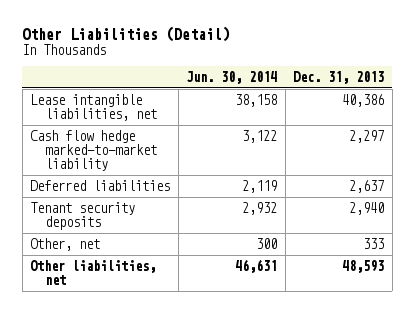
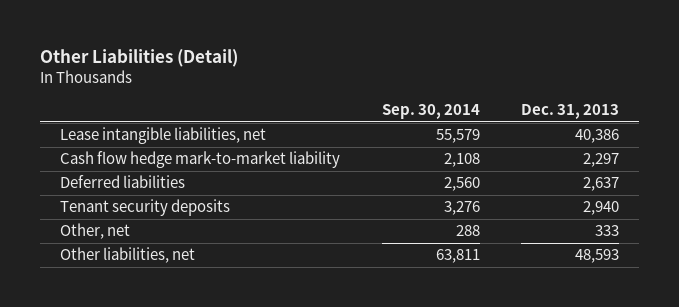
[186,70,278,84] Jun. 30, 2014 -> none
none -> [381,104,480,120] Sep. 30, 2014
[30,130,157,172] Cash flow hedge marked-to-market liability -> [60,151,341,169] Cash flow hedge mark-to-market liability

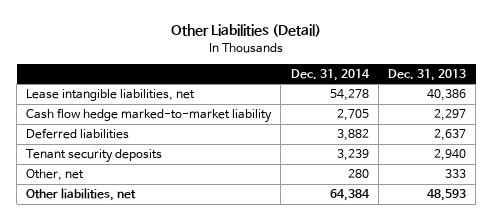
[381,104,480,120] Sep. 30, 2014 -> none
none -> [290,68,370,81] Dec. 31, 2014
[60,151,341,169] Cash flow hedge mark-to-market liability -> [26,108,273,124] Cash flow hedge marked-to-market liability

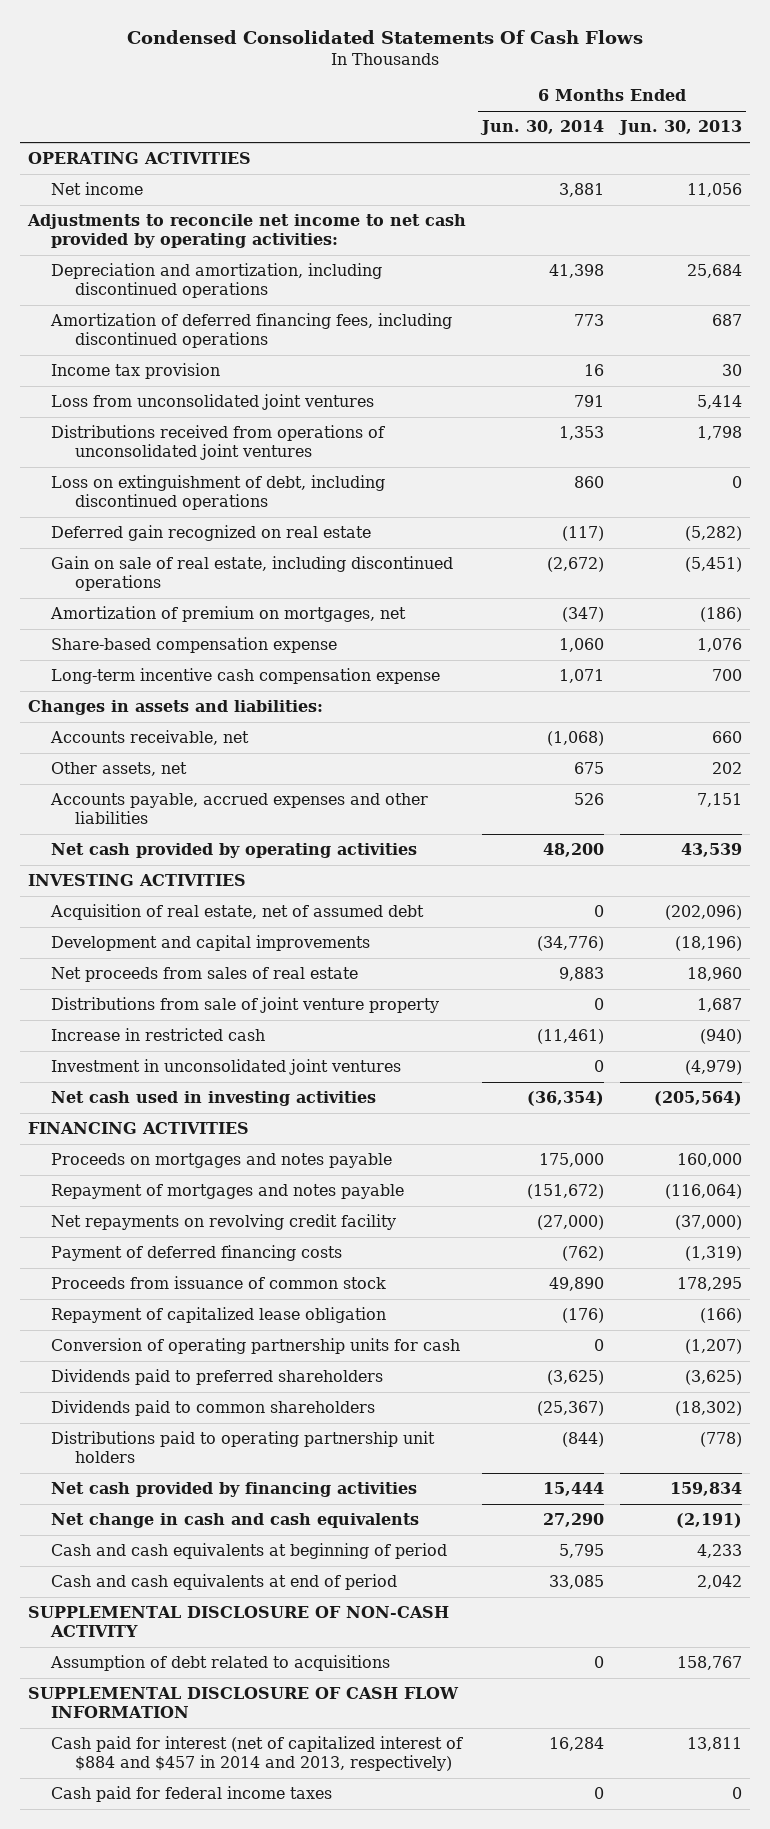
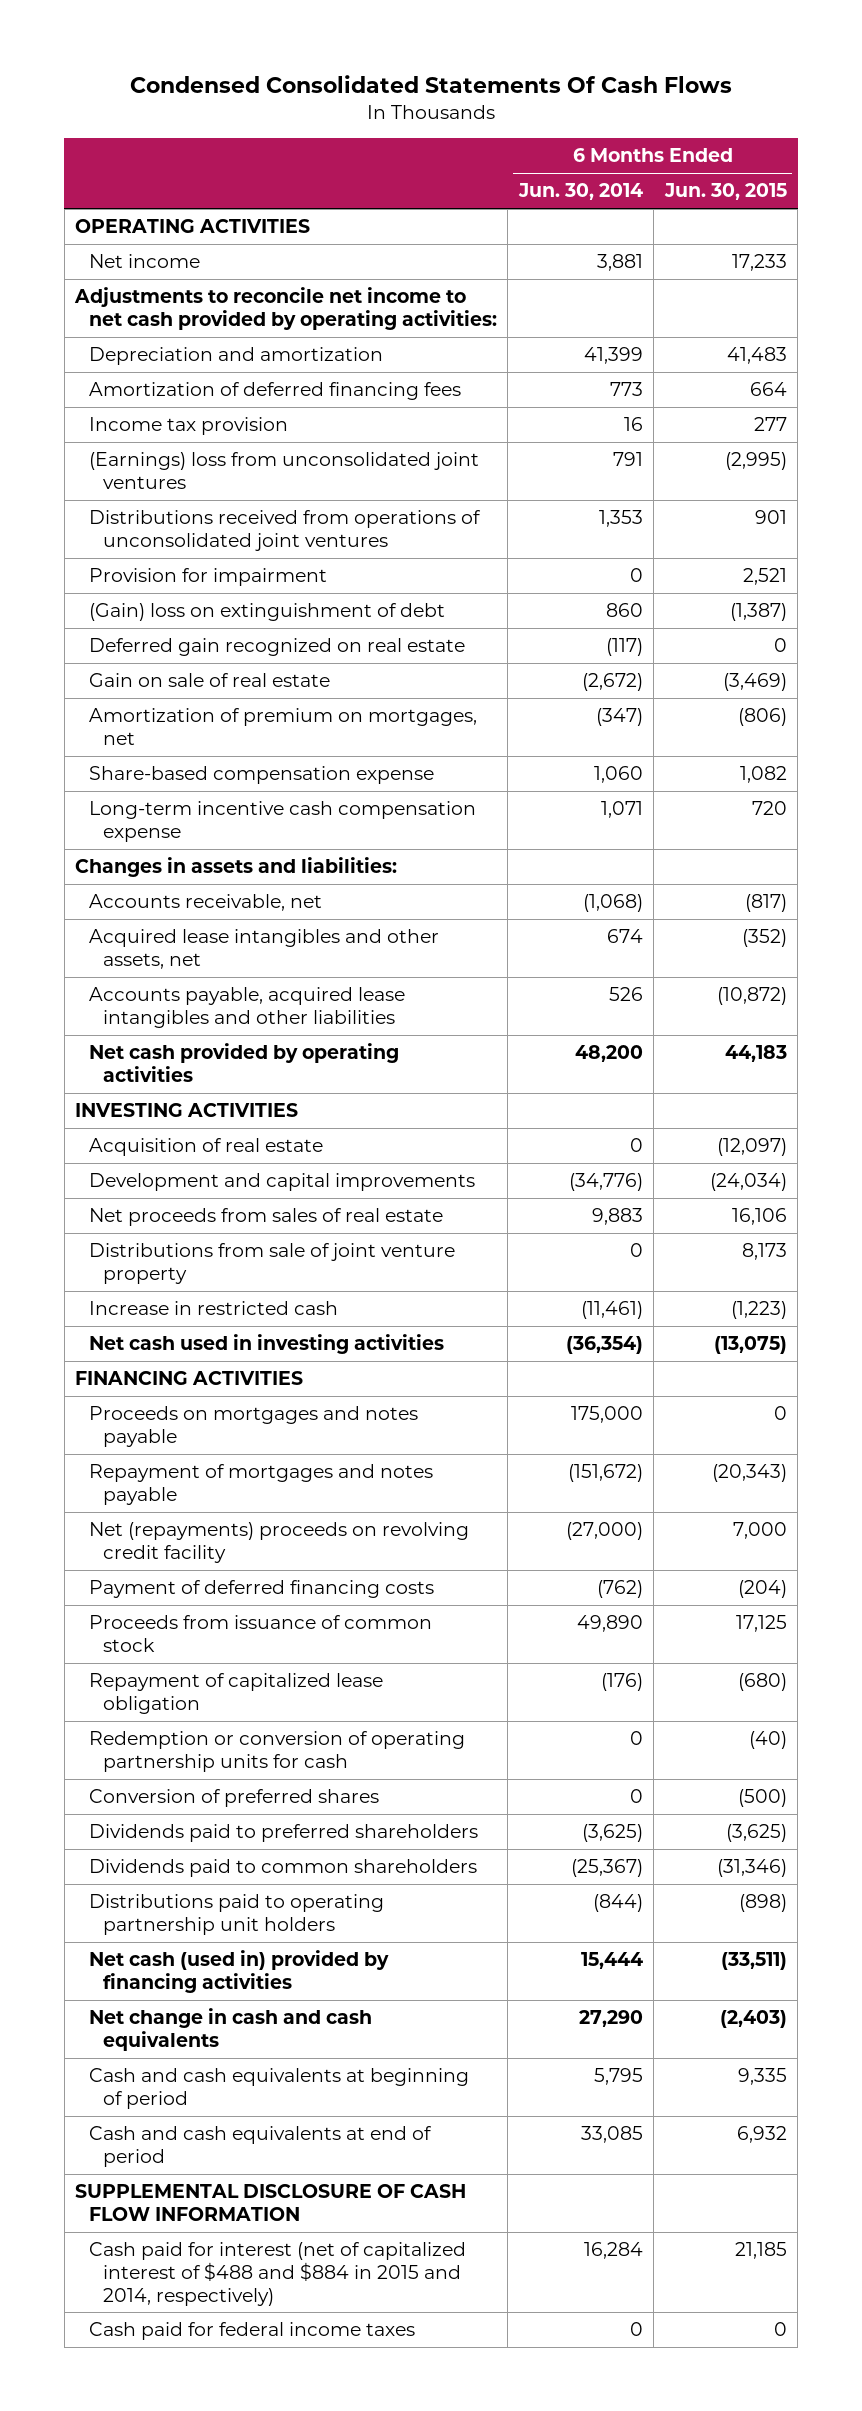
[617,120,742,136] Jun. 30, 2013 -> none
none -> [663,183,787,201] Jun. 30, 2015
[51,263,383,299] Depreciation and amortization, including discontinued operations -> [88,347,383,366] Depreciation and amortization
[549,264,605,279] 41,398 -> [583,347,643,365] 41,399
[50,313,453,349] Amortization of deferred financing fees, including discontinued operations -> [88,382,461,401] Amortization of deferred financing fees
[51,394,375,411] Loss from unconsolidated joint ventures -> [88,452,479,489] (Earnings) loss from unconsolidated joint ventures
none -> [88,568,327,587] Provision for impairment
[51,475,386,511] Loss on extinguishment of debt, including discontinued operations -> [88,603,445,622] (Gain) loss on extinguishment of debt
[51,556,454,592] Gain on sale of real estate, including discontinued operations -> [88,673,330,688] Gain on sale of real estate
[51,762,188,777] Other assets, net -> none
none -> [88,929,439,969] Acquired lease intangibles and other assets, net
[50,793,429,825] Accounts payable, accrued expenses and other liabilities -> [88,987,405,1028] Accounts payable, acquired lease intangibles and other liabilities
[50,904,425,921] Acquisition of real estate, net of assumed debt -> [88,1138,323,1157] Acquisition of real estate
[51,1059,402,1076] Investment in unconsolidated joint ventures -> none
[51,1214,397,1231] Net repayments on revolving credit facility -> [88,1522,469,1563] Net (repayments) proceeds on revolving credit facility
[51,1338,461,1355] Conversion of operating partnership units for cash -> [88,1731,465,1772] Redemption or conversion of operating partnership units for cash
none -> [88,1789,379,1808] Conversion of preferred shares
[51,1482,418,1498] Net cash provided by financing activities -> [88,1950,389,1993] Net cash (used in) provided by financing activities
[28,1606,450,1638] SUPPLEMENTAL DISCLOSURE OF NON-CASH ACTIVITY -> none
[50,1655,391,1672] Assumption of debt related to acquisitions -> none
[51,1736,464,1772] Cash paid for interest (net of capitalized interest of $884 and $457 in 2014 and 2013, respectively) -> [88,2242,466,2306] Cash paid for interest (net of capitalized interest of $488 and $884 in 2015 and 2014, respectively)

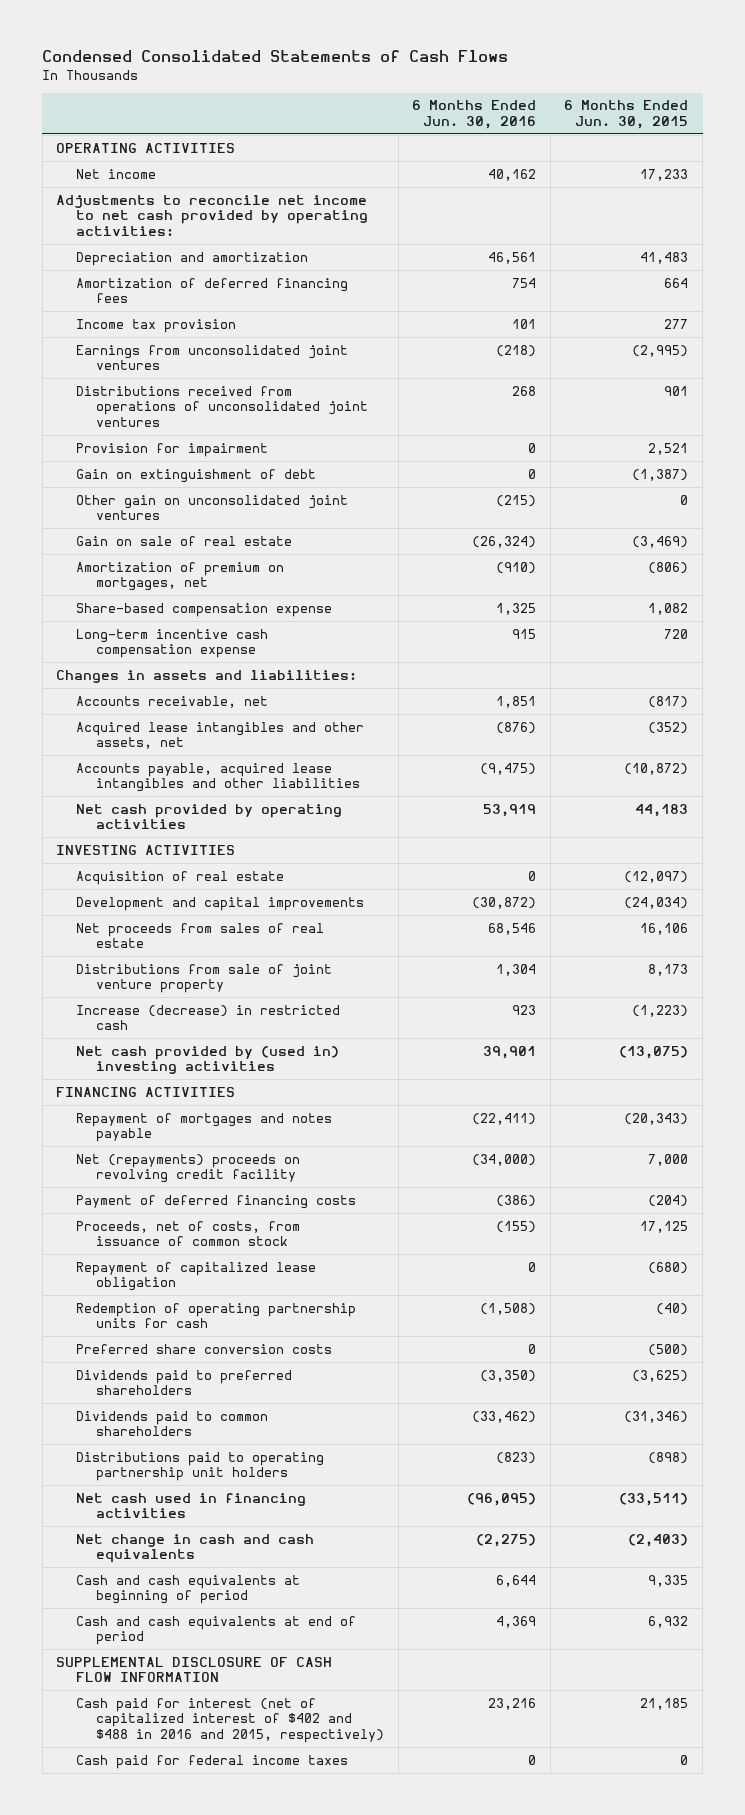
[129,75,732,94] Condensed Consolidated Statements Of Cash Flows -> [42,50,509,63] Condensed Consolidated Statements of Cash Flows
[517,183,643,201] Jun. 30, 2014 -> none
none -> [412,100,537,129] 6 Months Ended Jun. 30, 2016
[88,452,479,489] (Earnings) loss from unconsolidated joint ventures -> [76,344,349,371] Earnings from unconsolidated joint ventures
[88,638,465,657] Deferred gain recognized on real estate -> none
[88,603,445,622] (Gain) loss on extinguishment of debt -> [76,468,317,483] Gain on extinguishment of debt
none -> [76,494,349,521] Other gain on unconsolidated joint ventures
[88,1301,338,1316] Increase in restricted cash -> [76,1004,341,1031] Increase (decrease) in restricted cash
[88,1334,444,1355] Net cash used in investing activities -> [76,1045,340,1075] Net cash provided by (used in) investing activities
[88,1406,418,1447] Proceeds on mortgages and notes payable -> none
[88,1615,432,1652] Proceeds from issuance of common stock -> [76,1220,301,1247] Proceeds, net of costs, from issuance of common stock
[88,1731,465,1772] Redemption or conversion of operating partnership units for cash -> [76,1302,357,1329] Redemption of operating partnership units for cash
[88,1789,379,1808] Conversion of preferred shares -> [76,1343,333,1354] Preferred share conversion costs
[88,1950,389,1993] Net cash (used in) provided by financing activities -> [76,1492,307,1519] Net cash used in financing activities
[88,2242,466,2306] Cash paid for interest (net of capitalized interest of $488 and $884 in 2015 and 2014, respectively) -> [76,1697,385,1743] Cash paid for interest (net of capitalized interest of $402 and $488 in 2016 and 2015, respectively)

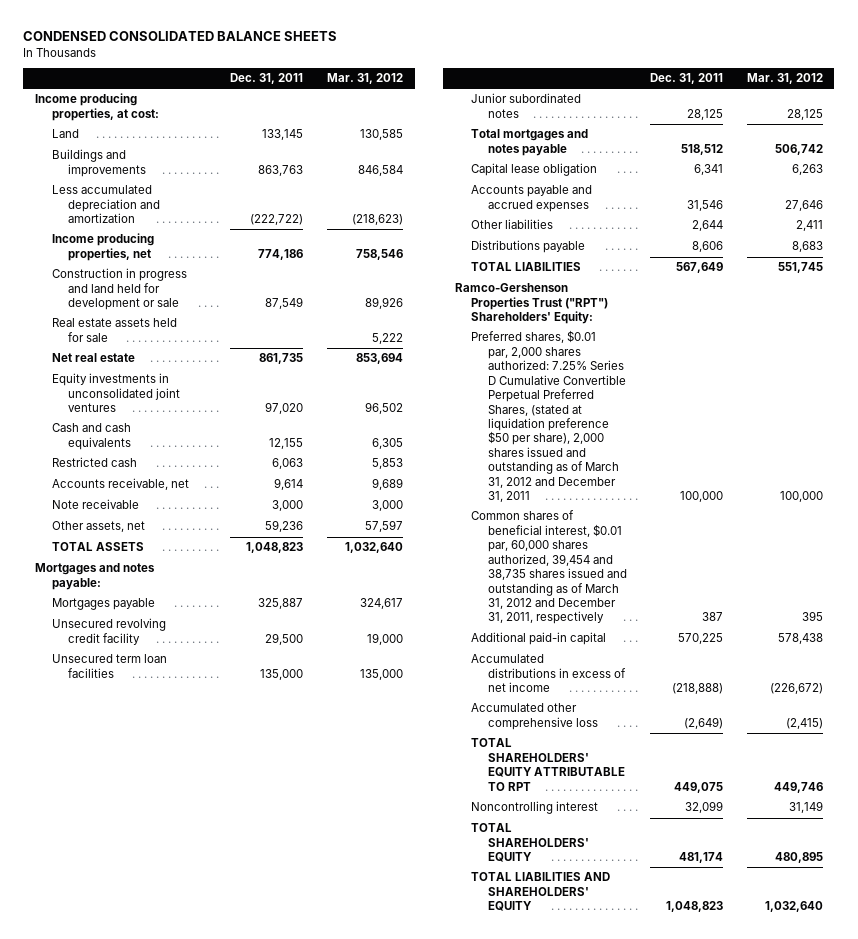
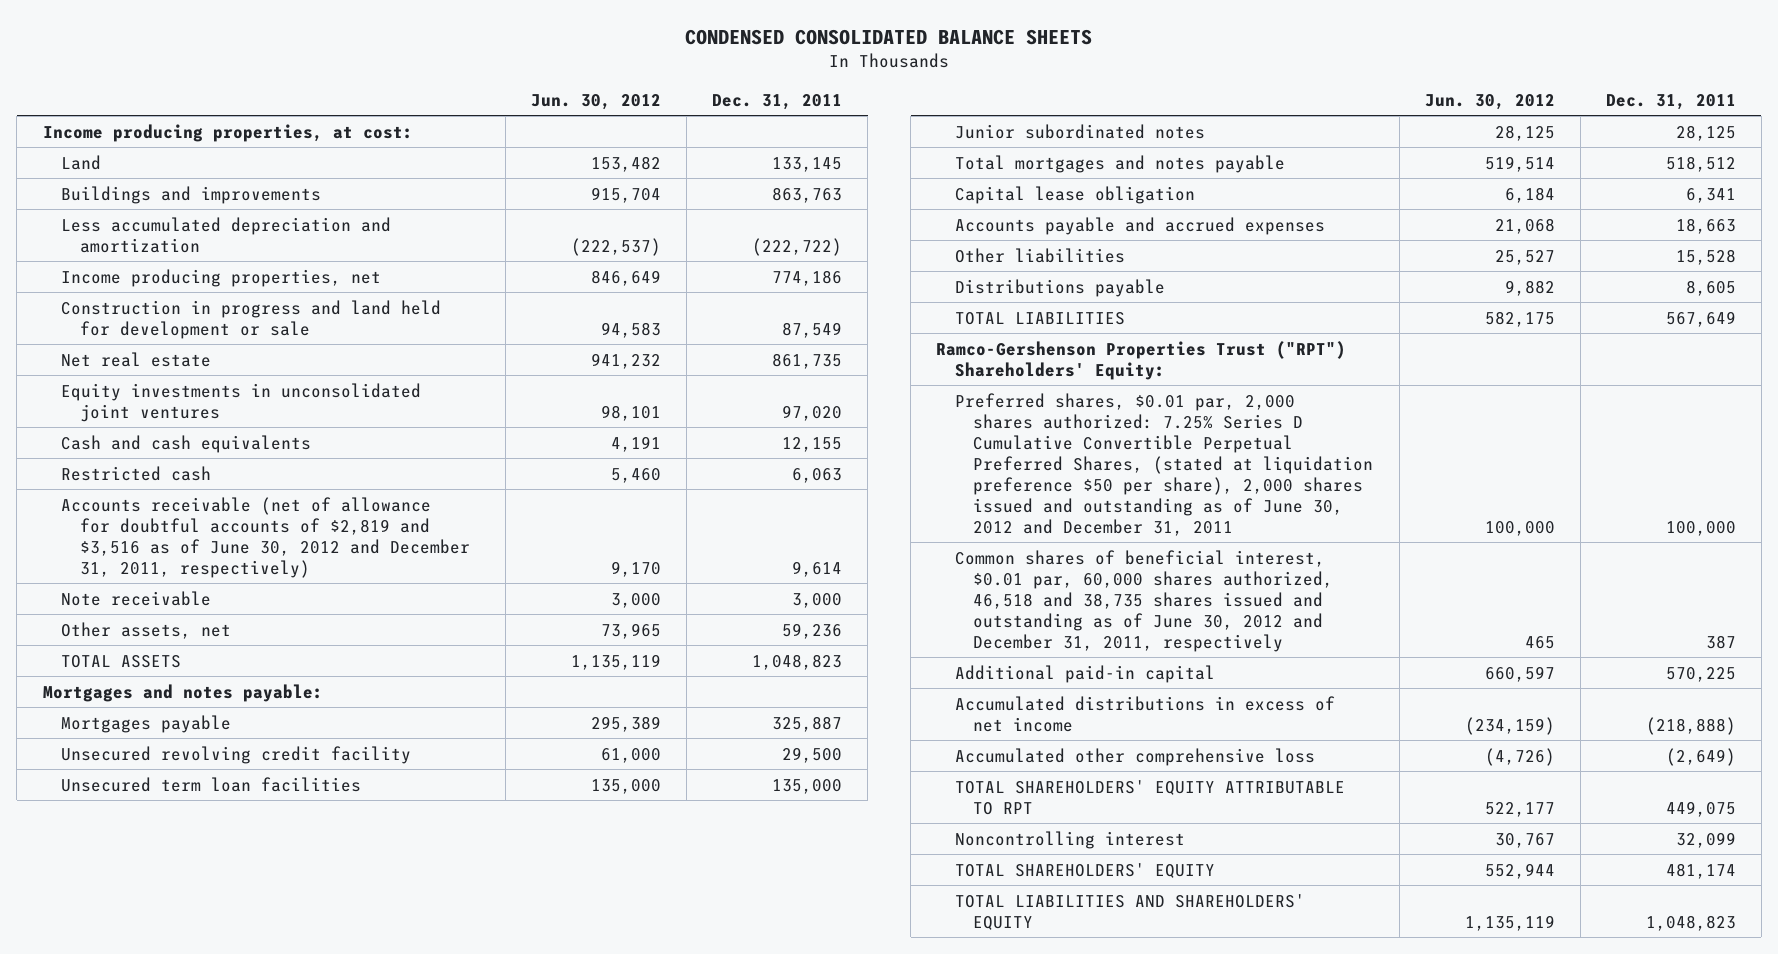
[326,73,403,85] Mar. 31, 2012 -> none
none -> [530,93,661,110] Jun. 30, 2012
[51,318,177,342] Real estate assets held for sale -> none
[51,478,189,491] Accounts receivable, net -> [61,496,470,578] Accounts receivable (net of allowance for doubtful accounts of $2,819 and $3,516 as of June 30, 2012 and December 31, 2011, respectively)
[687,199,724,211] 31,546 -> [1675,217,1736,234] 18,663
[692,220,724,232] 2,644 -> [1675,248,1736,265] 15,528
[692,241,724,253] 8,606 -> [1685,279,1736,296] 8,605
[471,330,626,503] Preferred shares, $0.01 par, 2,000 shares authorized: 7.25% Series D Cumulative Convertible Perpetual Preferred Shares, (stated at liquidation preference $50 per share), 2,000 shares issued and outstanding as of March 31, 2012 and December 31, 2011 -> [954,392,1374,536] Preferred shares, $0.01 par, 2,000 shares authorized: 7.25% Series D Cumulative Convertible Perpetual Preferred Shares, (stated at liquidation preference $50 per share), 2,000 shares issued and outstanding as of June 30, 2012 and December 31, 2011
[471,510,627,625] Common shares of beneficial interest, $0.01 par, 60,000 shares authorized, 39,454 and 38,735 shares issued and outstanding as of March 31, 2012 and December 31, 2011, respectively -> [954,549,1334,652] Common shares of beneficial interest, $0.01 par, 60,000 shares authorized, 46,518 and 38,735 shares issued and outstanding as of June 30, 2012 and December 31, 2011, respectively

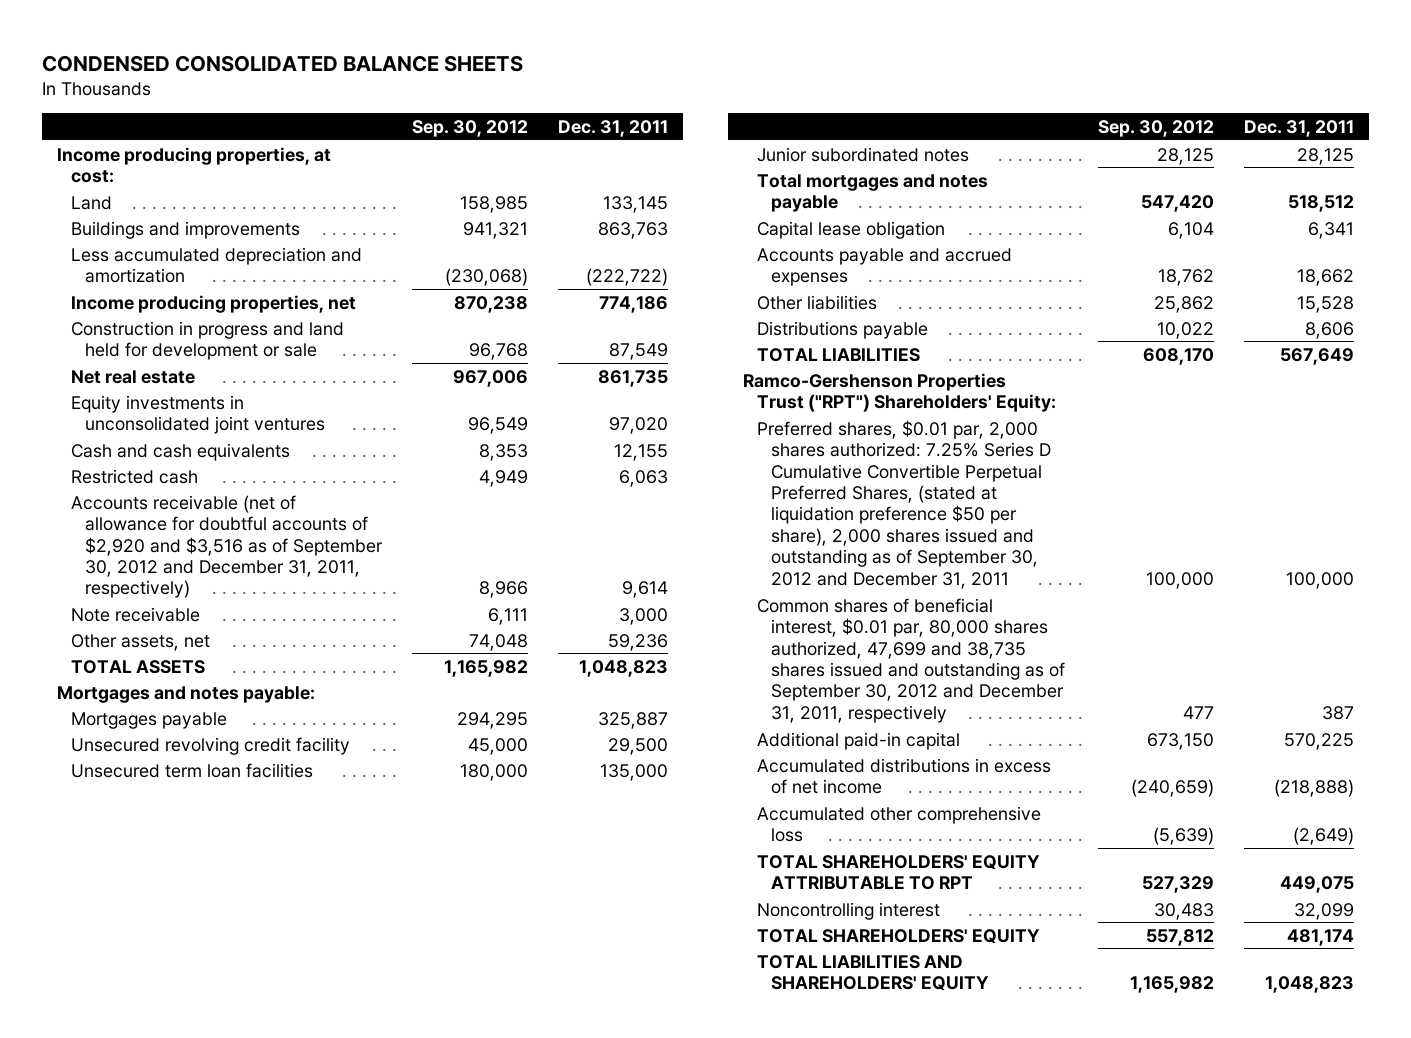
[530,93,661,110] Jun. 30, 2012 -> none
none -> [412,120,529,138] Sep. 30, 2012
[61,496,470,578] Accounts receivable (net of allowance for doubtful accounts of $2,819 and $3,516 as of June 30, 2012 and December 31, 2011, respectively) -> [71,494,384,599] Accounts receivable (net of allowance for doubtful accounts of $2,920 and $3,516 as of September 30, 2012 and December 31, 2011, respectively)
[1675,217,1736,234] 18,663 -> [1297,269,1355,287] 18,662
[1685,279,1736,296] 8,605 -> [1305,321,1355,339] 8,606
[954,392,1374,536] Preferred shares, $0.01 par, 2,000 shares authorized: 7.25% Series D Cumulative Convertible Perpetual Preferred Shares, (stated at liquidation preference $50 per share), 2,000 shares issued and outstanding as of June 30, 2012 and December 31, 2011 -> [757,419,1052,589] Preferred shares, $0.01 par, 2,000 shares authorized: 7.25% Series D Cumulative Convertible Perpetual Preferred Shares, (stated at liquidation preference $50 per share), 2,000 shares issued and outstanding as of September 30, 2012 and December 31, 2011
[954,549,1334,652] Common shares of beneficial interest, $0.01 par, 60,000 shares authorized, 46,518 and 38,735 shares issued and outstanding as of June 30, 2012 and December 31, 2011, respectively -> [757,597,1066,723] Common shares of beneficial interest, $0.01 par, 80,000 shares authorized, 47,699 and 38,735 shares issued and outstanding as of September 30, 2012 and December 31, 2011, respectively

